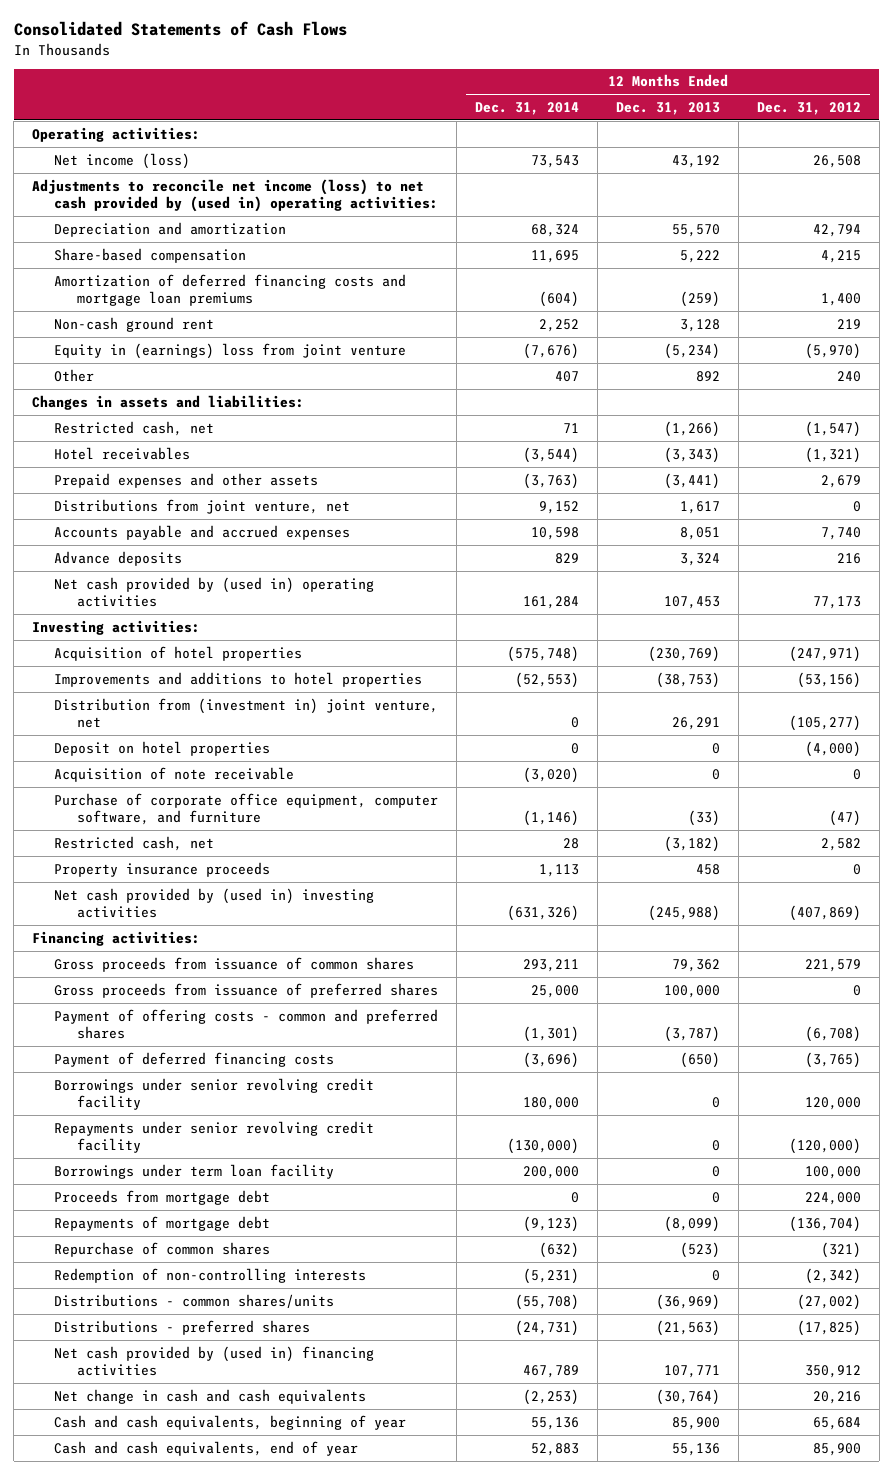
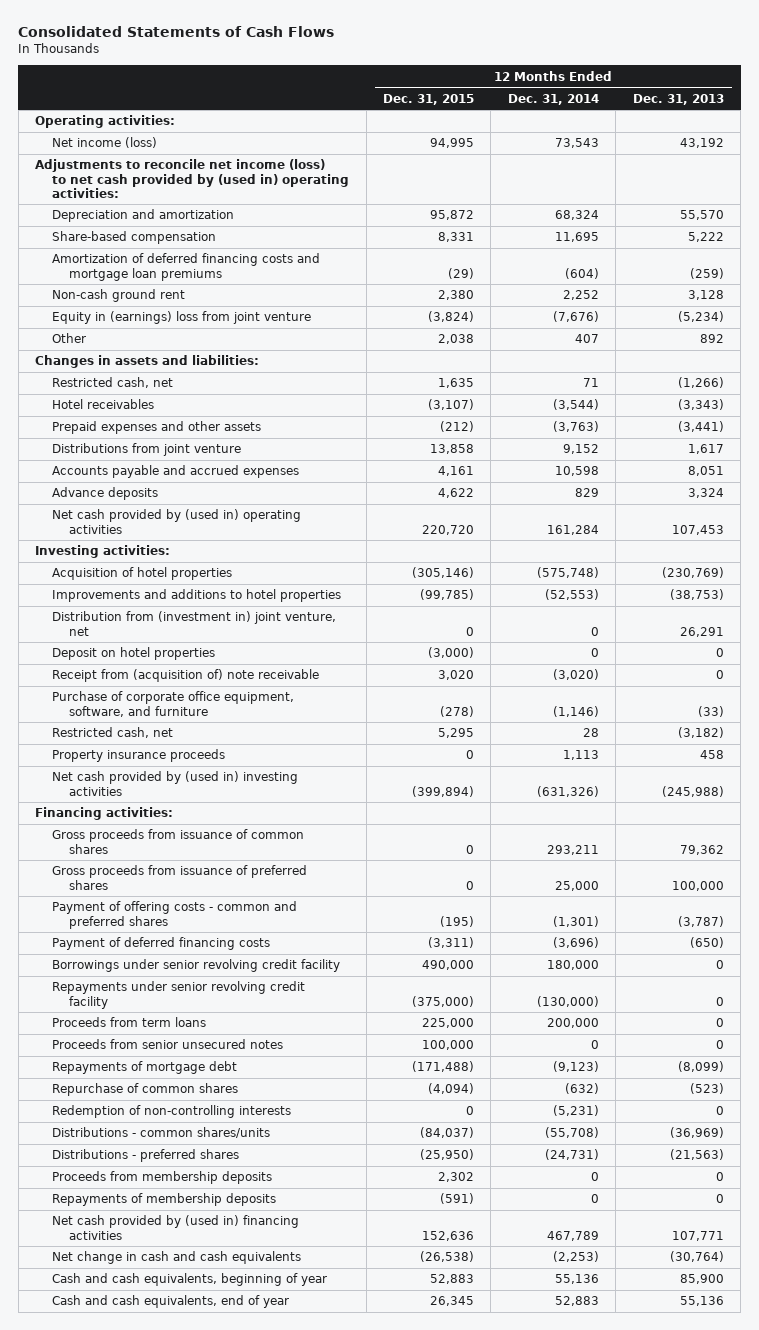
[756,102,861,116] Dec. 31, 2012 -> none
none -> [382,93,474,105] Dec. 31, 2015
[54,498,351,514] Distributions from joint venture, net -> [52,443,242,457] Distributions from joint venture
[54,766,295,782] Acquisition of note receivable -> [52,669,320,683] Receipt from (acquisition of) note receivable
[54,792,439,826] Purchase of corporate office equipment, computer software, and furniture -> [52,691,295,717] Purchase of corporate office equipment, software, and furniture
[54,1163,335,1179] Borrowings under term loan facility -> none
[54,1189,271,1205] Proceeds from mortgage debt -> none
none -> [52,1017,207,1028] Proceeds from term loans
none -> [52,1039,284,1050] Proceeds from senior unsecured notes
none -> [52,1171,273,1185] Proceeds from membership deposits
none -> [52,1193,277,1207] Repayments of membership deposits

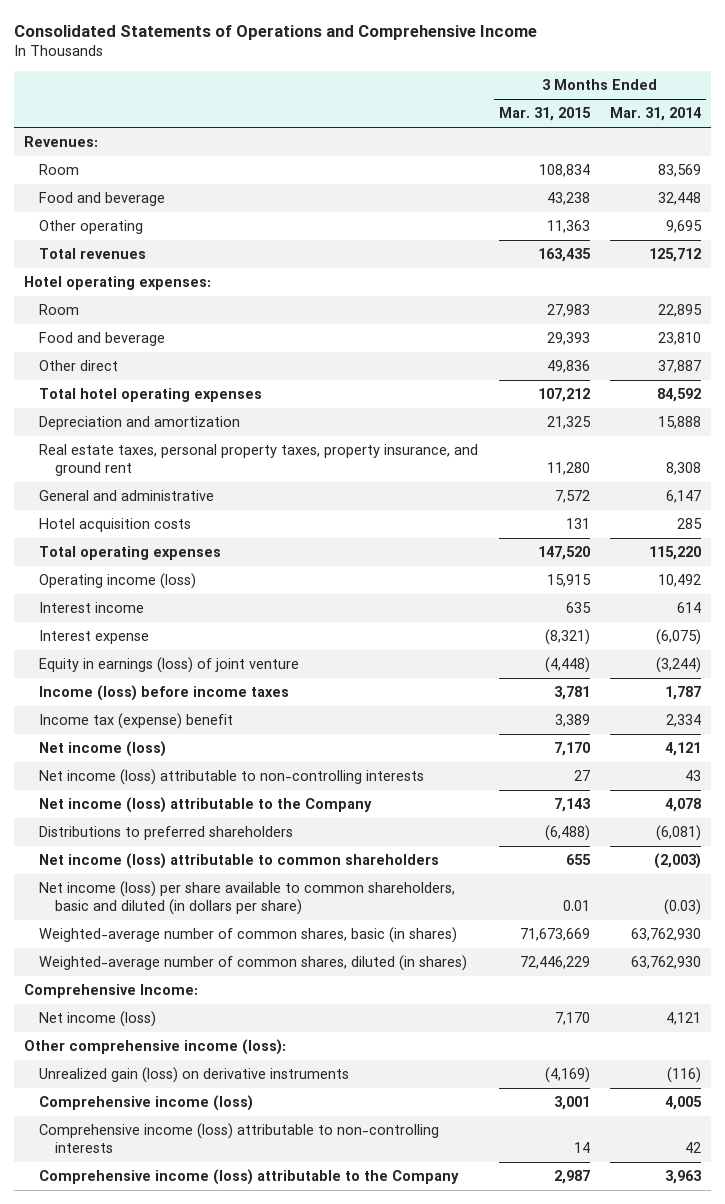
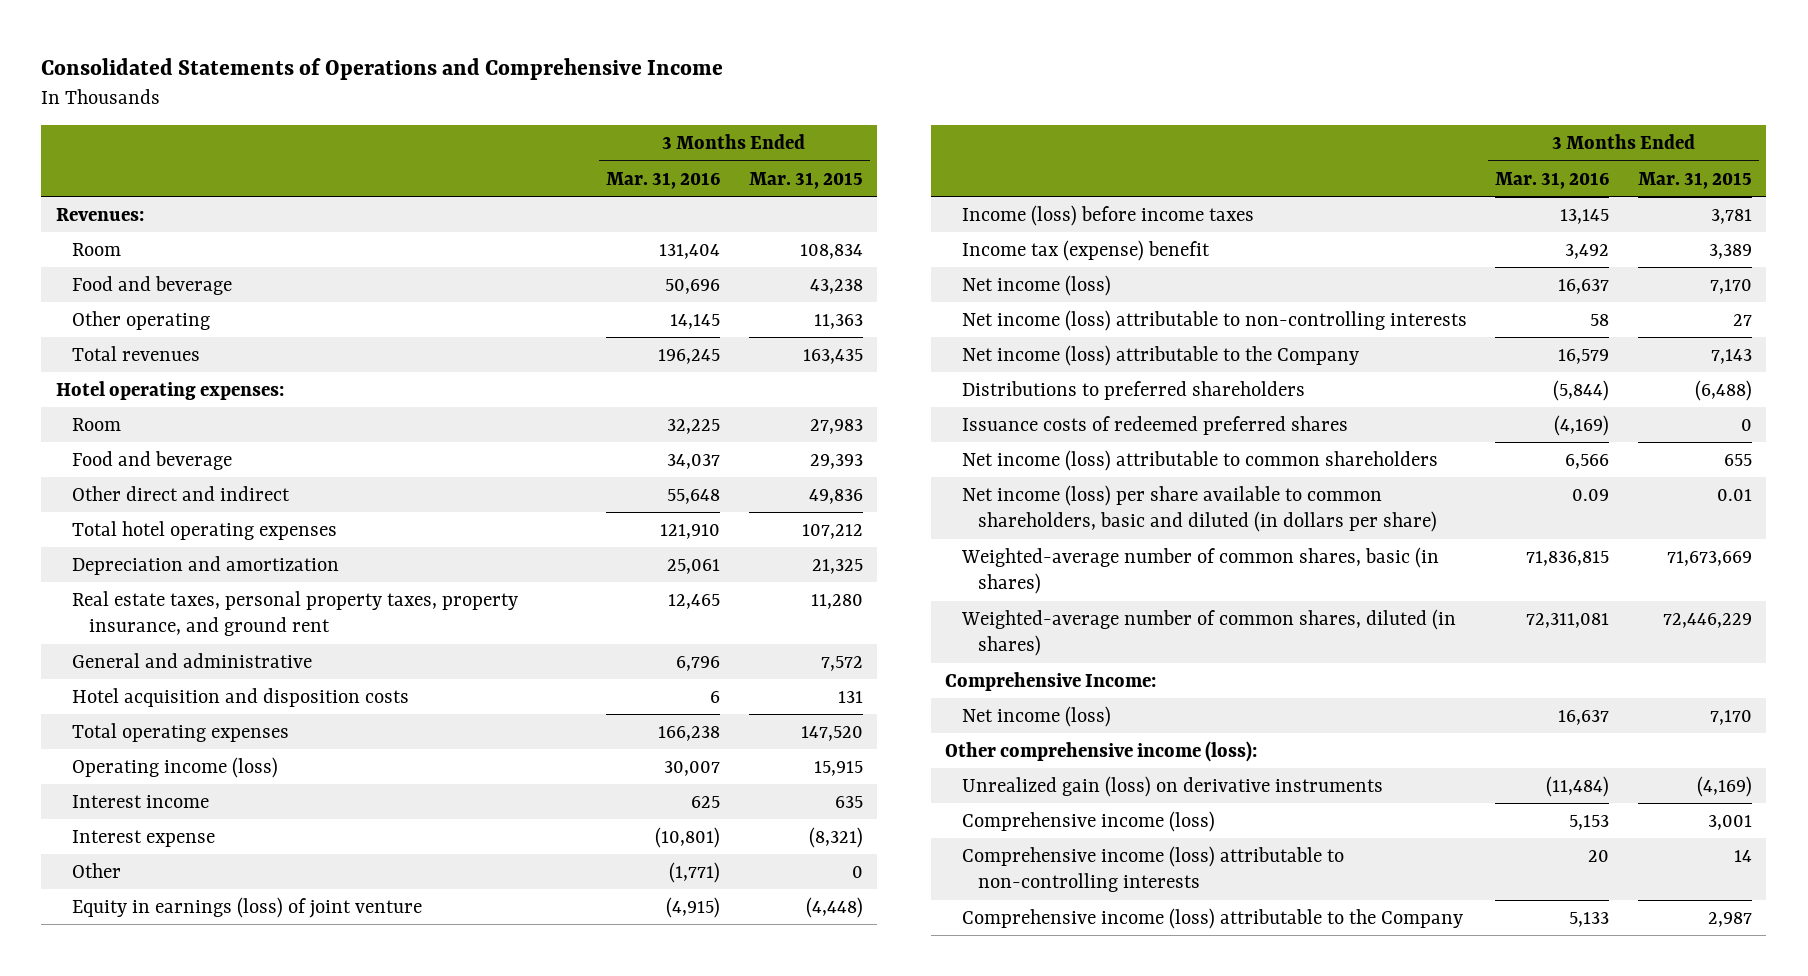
[609,107,701,122] Mar. 31, 2014 -> none
none -> [605,171,720,189] Mar. 31, 2016
[39,360,119,372] Other direct -> [72,485,291,501] Other direct and indirect
[39,518,192,533] Hotel acquisition costs -> [72,687,410,707] Hotel acquisition and disposition costs
none -> [72,862,122,878] Other
none -> [961,415,1348,435] Issuance costs of redeemed preferred shares

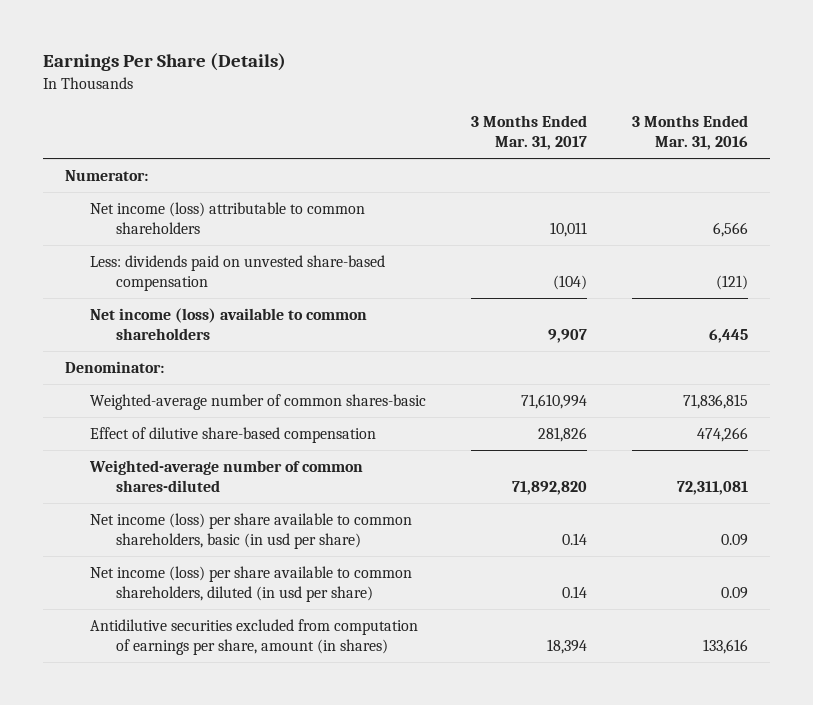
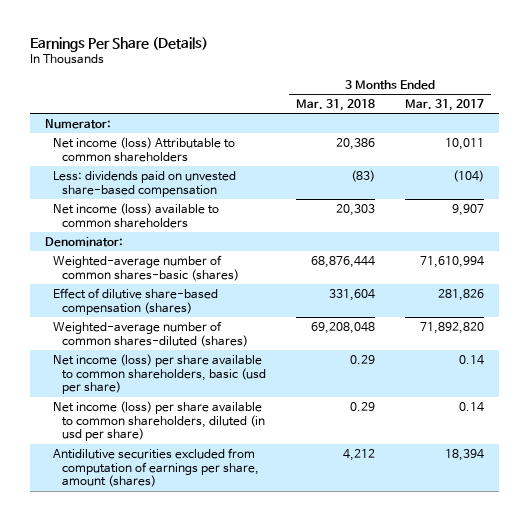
[631,114,748,151] 3 Months Ended Mar. 31, 2016 -> none
none -> [295,98,375,111] Mar. 31, 2018
[90,201,366,235] Net income (loss) attributable to common shareholders -> [53,136,236,162] Net income (loss) Attributable to common shareholders
[90,393,427,410] Weighted-average number of common shares-basic -> [53,254,240,281] Weighted-average number of common shares-basic (shares)
[90,426,377,443] Effect of dilutive share-based compensation -> [53,287,219,315] Effect of dilutive share-based compensation (shares)
[89,459,364,493] Weighted-average number of common shares-diluted -> [53,320,249,347] Weighted-average number of common shares-diluted (shares)
[90,512,413,550] Net income (loss) per share available to common shareholders, basic (in usd per share) -> [53,353,267,395] Net income (loss) per share available to common shareholders, basic (usd per share)
[90,618,419,656] Antidilutive securities excluded from computation of earnings per share, amount (in shares) -> [53,447,260,488] Antidilutive securities excluded from computation of earnings per share, amount (shares)

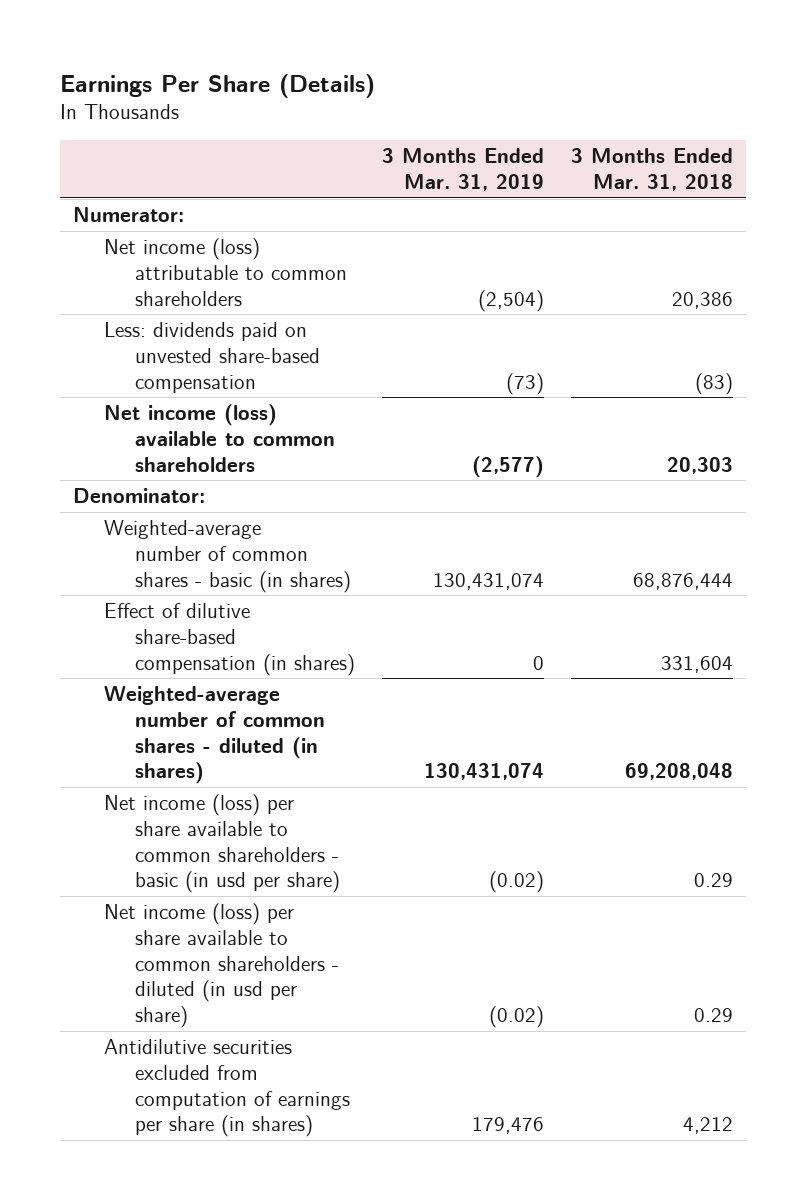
[404,98,484,111] Mar. 31, 2017 -> none
none -> [382,148,545,191] 3 Months Ended Mar. 31, 2019
[53,136,236,162] Net income (loss) Attributable to common shareholders -> [104,238,348,306] Net income (loss) attributable to common shareholders
[53,254,240,281] Weighted-average number of common shares-basic (shares) -> [104,520,352,593] Weighted-average number of common shares - basic (in shares)
[53,287,219,315] Effect of dilutive share-based compensation (shares) -> [104,603,356,676] Effect of dilutive share-based compensation (in shares)
[53,320,249,347] Weighted-average number of common shares-diluted (shares) -> [104,686,326,785] Weighted-average number of common shares - diluted (in shares)
[53,353,267,395] Net income (loss) per share available to common shareholders, basic (usd per share) -> [104,794,341,894] Net income (loss) per share available to common shareholders - basic (in usd per share)
[53,400,266,442] Net income (loss) per share available to common shareholders, diluted (in usd per share) -> [104,903,340,1028] Net income (loss) per share available to common shareholders - diluted (in usd per share)
[53,447,260,488] Antidilutive securities excluded from computation of earnings per share, amount (shares) -> [104,1039,351,1138] Antidilutive securities excluded from computation of earnings per share (in shares)

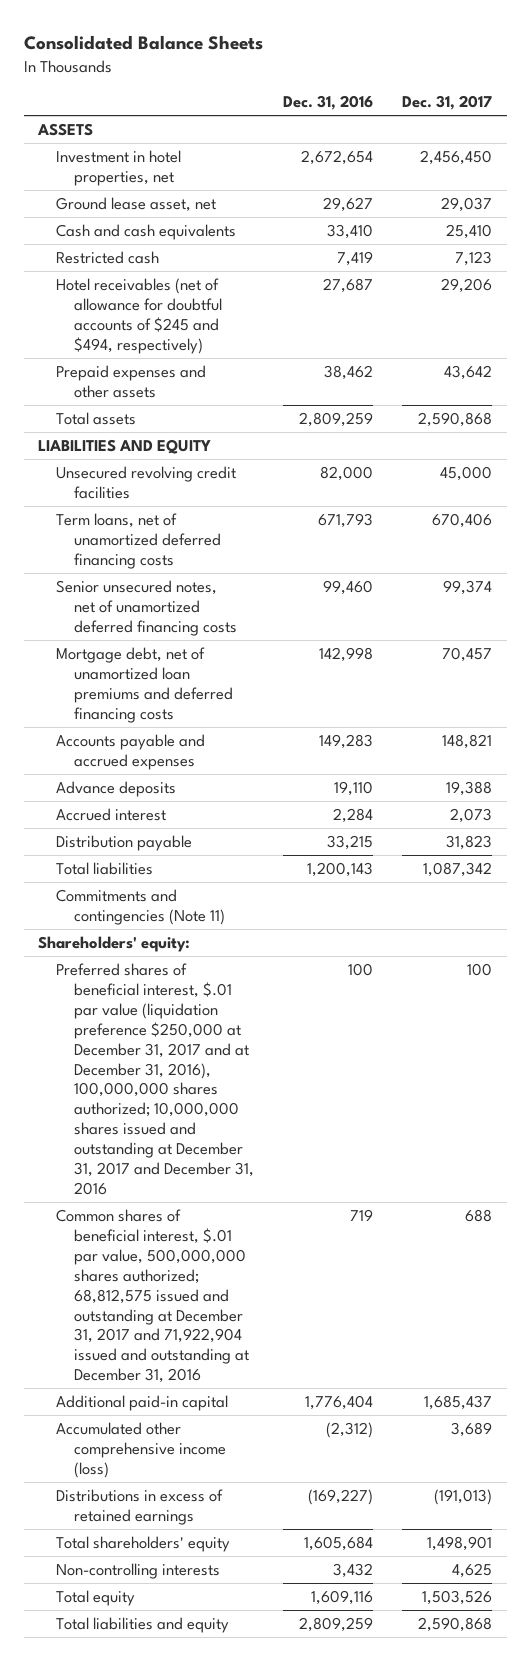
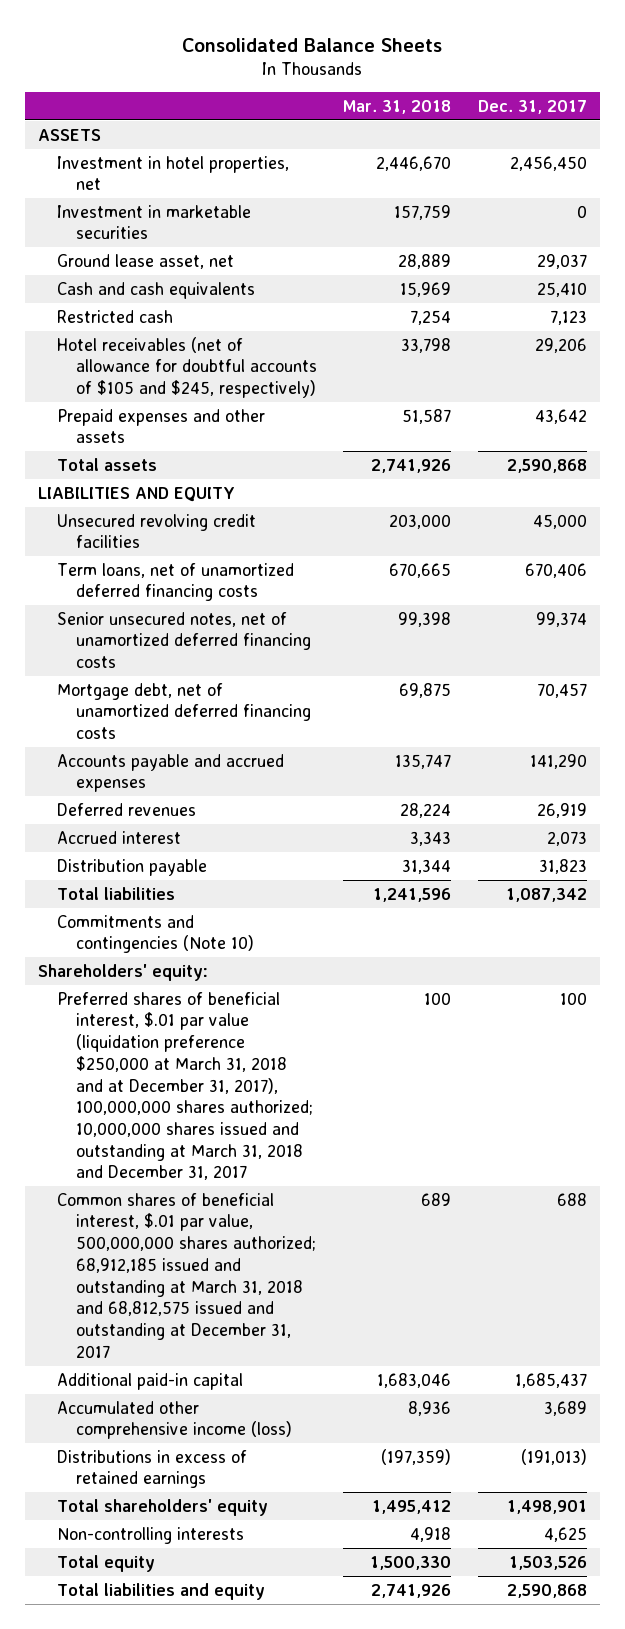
[282,95,373,111] Dec. 31, 2016 -> none
none -> [343,99,452,114] Mar. 31, 2018
none -> [56,204,251,240] Investment in marketable securities
[56,278,222,354] Hotel receivables (net of allowance for doubtful accounts of $245 and $494, respectively) -> [56,336,318,399] Hotel receivables (net of allowance for doubtful accounts of $105 and $245, respectively)
[56,781,177,798] Advance deposits -> none
[56,647,233,723] Mortgage debt, net of unamortized loan premiums and deferred financing costs -> [56,682,312,740] Mortgage debt, net of unamortized deferred financing costs
[442,734,493,750] 148,821 -> [529,753,587,769] 141,290
none -> [56,802,196,816] Deferred revenues
[56,889,225,925] Commitments and contingencies (Note 11) -> [56,914,255,954] Commitments and contingencies (Note 10)
[56,963,254,1196] Preferred shares of beneficial interest, $.01 par value (liquidation preference $250,000 at December 31, 2017 and at December 31, 2016), 100,000,000 shares authorized; 10,000,000 shares issued and outstanding at December 31, 2017 and December 31, 2016 -> [56,991,314,1181] Preferred shares of beneficial interest, $.01 par value (liquidation preference $250,000 at March 31, 2018 and at December 31, 2017), 100,000,000 shares authorized; 10,000,000 shares issued and outstanding at March 31, 2018 and December 31, 2017
[56,1209,249,1384] Common shares of beneficial interest, $.01 par value, 500,000,000 shares authorized; 68,812,575 issued and outstanding at December 31, 2017 and 71,922,904 issued and outstanding at December 31, 2016 -> [56,1192,317,1358] Common shares of beneficial interest, $.01 par value, 500,000,000 shares authorized; 68,912,185 issued and outstanding at March 31, 2018 and 68,812,575 issued and outstanding at December 31, 2017

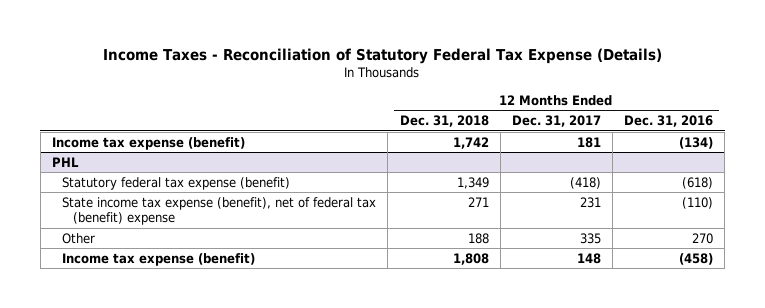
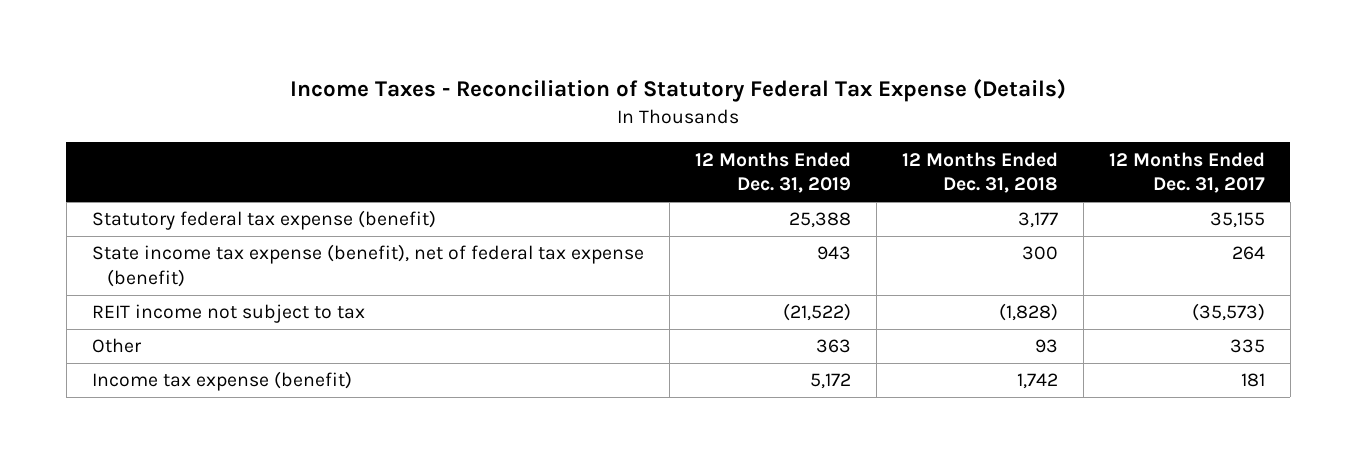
[624,115,714,128] Dec. 31, 2016 -> none
none -> [694,151,851,194] 12 Months Ended Dec. 31, 2019
none -> [91,210,436,231] Statutory federal tax expense (benefit)
none -> [91,244,644,288] State income tax expense (benefit), net of federal tax expense (benefit)
none -> [91,304,365,324] REIT income not subject to tax
none -> [91,338,142,354] Other
[51,156,79,167] PHL -> none
[62,176,291,190] Statutory federal tax expense (benefit) -> none
[62,196,377,226] State income tax expense (benefit), net of federal tax (benefit) expense -> none
[62,232,96,244] Other -> none
[62,252,256,266] Income tax expense (benefit) -> none

